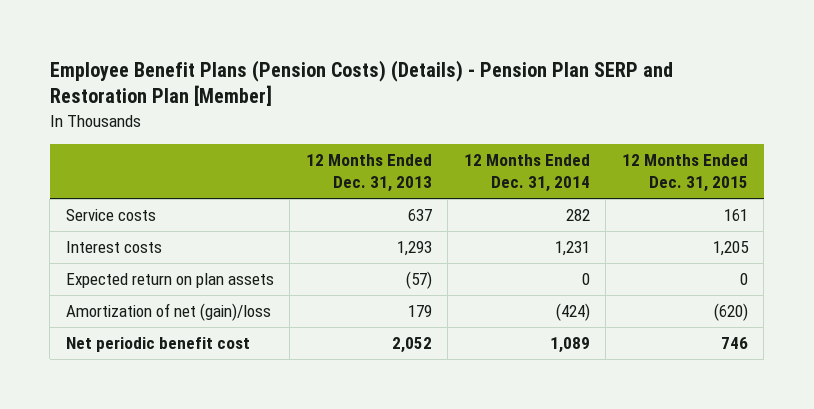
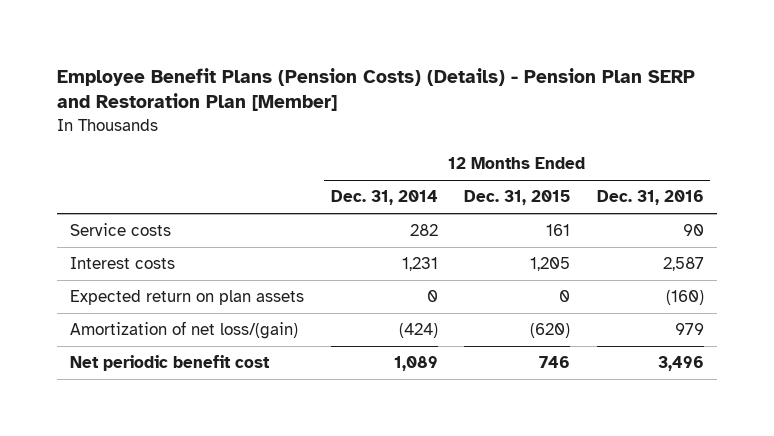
[305,154,432,193] 12 Months Ended Dec. 31, 2013 -> none
none -> [596,190,704,206] Dec. 31, 2016
[65,303,271,322] Amortization of net (gain)/loss -> [70,321,299,340] Amortization of net loss/(gain)

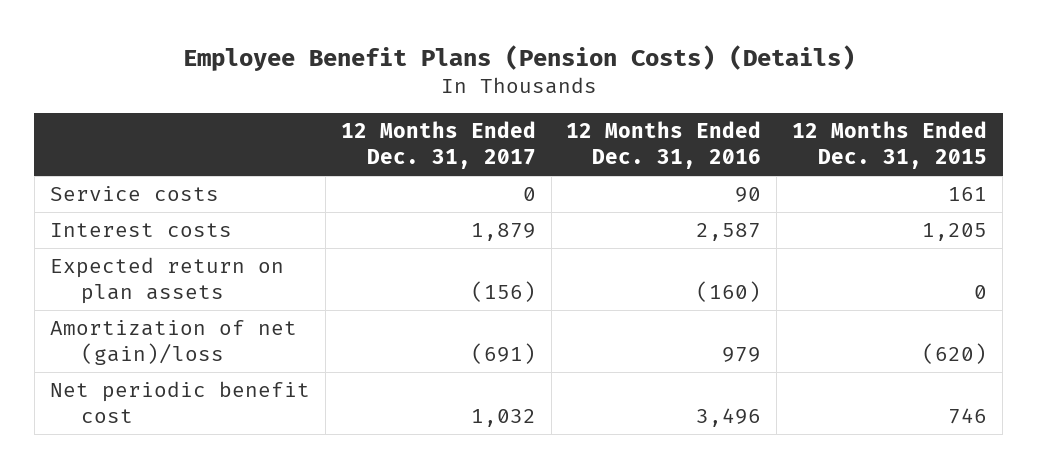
[57,67,696,112] Employee Benefit Plans (Pension Costs) (Details) - Pension Plan SERP and Restoration Plan [Member] -> [182,44,855,71] Employee Benefit Plans (Pension Costs) (Details)
[330,190,438,206] Dec. 31, 2014 -> none
none -> [340,121,536,170] 12 Months Ended Dec. 31, 2017
[70,321,299,340] Amortization of net loss/(gain) -> [49,320,297,365] Amortization of net (gain)/loss

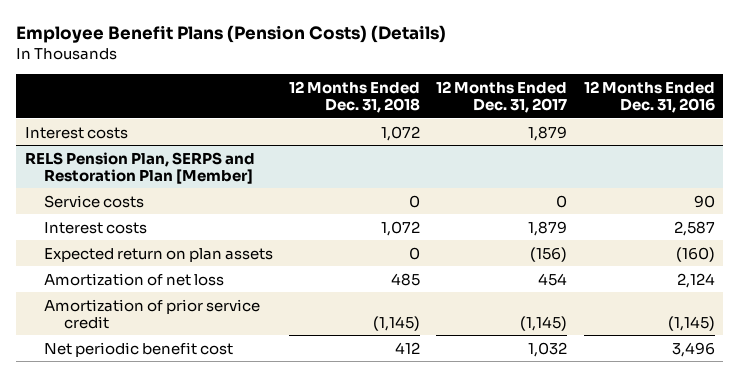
[792,121,988,170] 12 Months Ended Dec. 31, 2015 -> none
none -> [289,80,421,114] 12 Months Ended Dec. 31, 2018
none -> [24,126,128,139] Interest costs
none -> [24,151,255,184] RELS Pension Plan, SERPS and Restoration Plan [Member]
[49,320,297,365] Amortization of net (gain)/loss -> [44,272,225,286] Amortization of net loss
[470,342,536,364] (691) -> [538,272,568,286] 454
[722,346,762,362] 979 -> [676,272,715,288] 2,124
none -> [44,298,261,329] Amortization of prior service credit

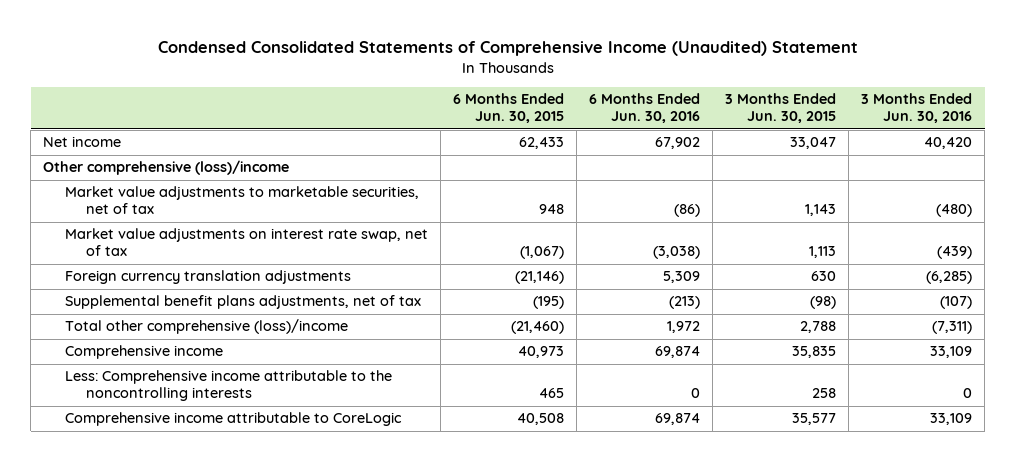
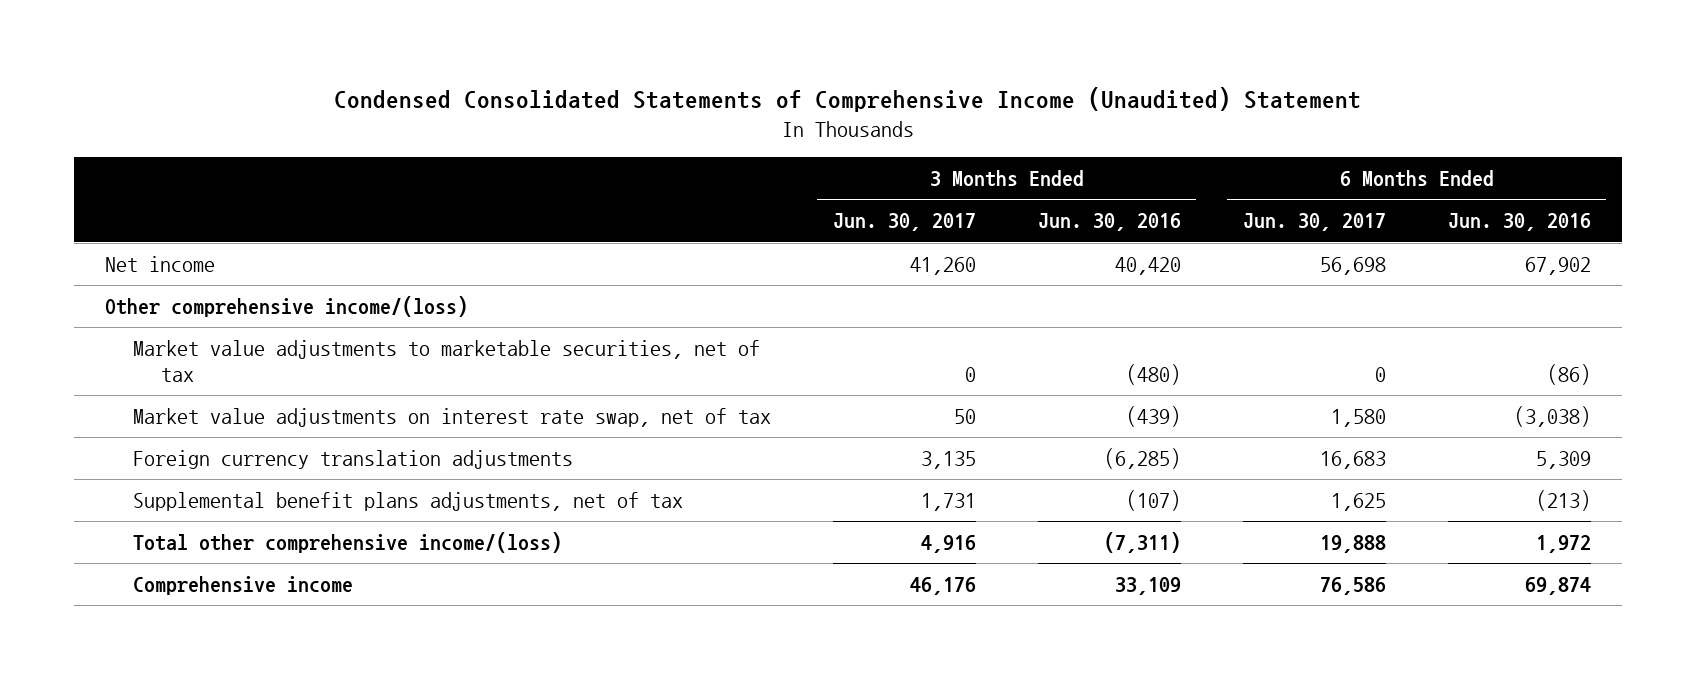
[452,93,564,124] 6 Months Ended Jun. 30, 2015 -> none
[724,93,836,124] 3 Months Ended Jun. 30, 2015 -> none
none -> [832,213,976,232] Jun. 30, 2017
none -> [1242,213,1386,232] Jun. 30, 2017
[43,160,290,176] Other comprehensive (loss)/income -> [104,295,468,317] Other comprehensive income/(loss)
[64,319,348,335] Total other comprehensive (loss)/income -> [132,531,562,553] Total other comprehensive income/(loss)
[64,370,392,402] Less: Comprehensive income attributable to the noncontrolling interests -> none
[64,412,402,427] Comprehensive income attributable to CoreLogic -> none

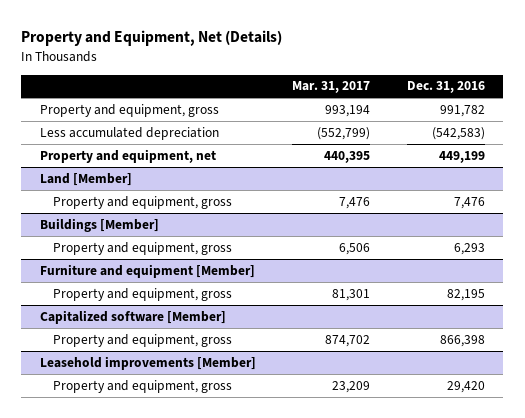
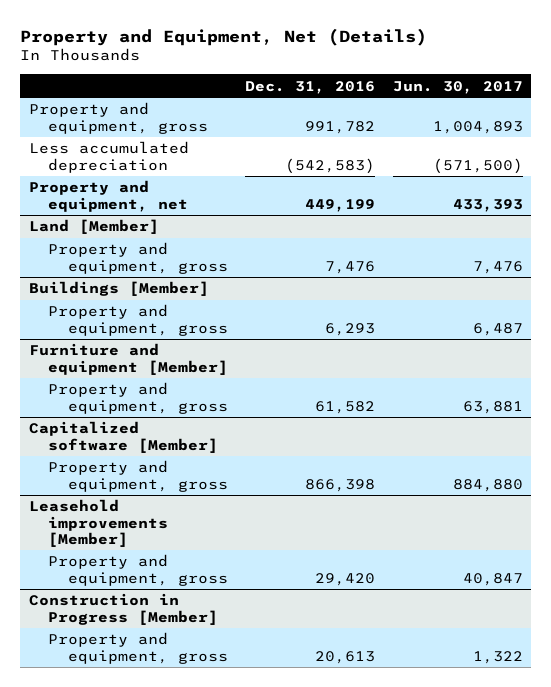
[292,81,371,94] Mar. 31, 2017 -> none
none -> [392,80,523,94] Jun. 30, 2017
[447,288,486,301] 82,195 -> [315,400,376,414] 61,582
none -> [28,593,219,625] Construction in Progress [Member]
none -> [48,632,228,664] Property and equipment, gross

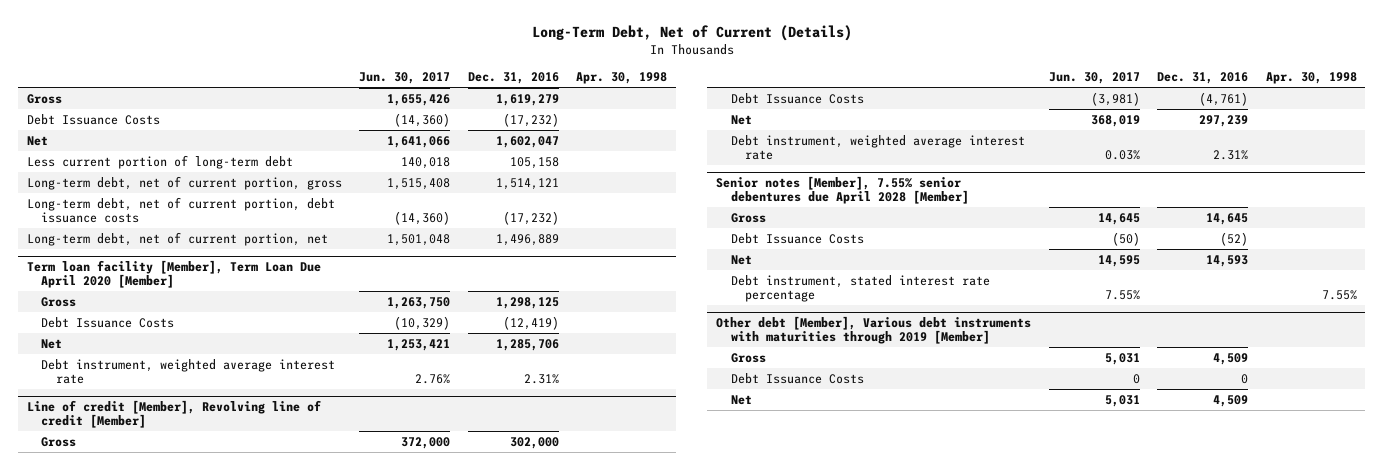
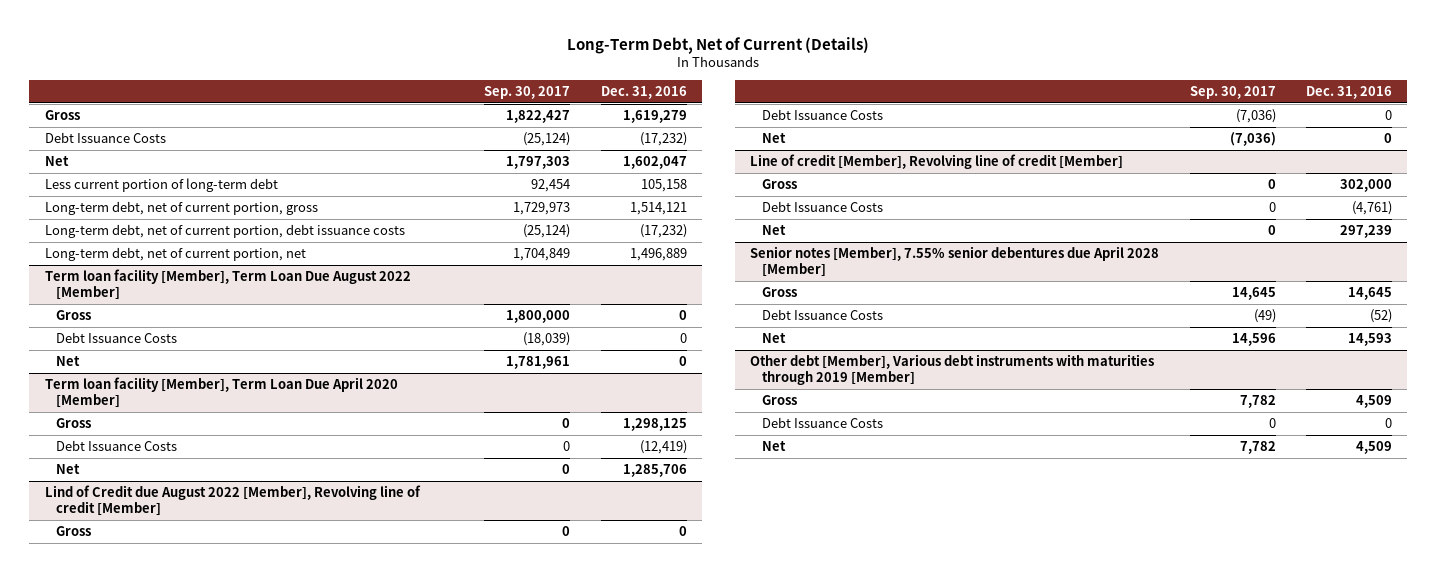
[359,72,451,85] Jun. 30, 2017 -> none
[576,72,668,85] Apr. 30, 1998 -> none
none -> [484,86,571,100] Sep. 30, 2017
none -> [44,269,411,301] Term loan facility [Member], Term Loan Due August 2022 [Member]
none -> [56,310,92,321] Gross
none -> [56,332,178,344] Debt Issuance Costs
none -> [56,356,81,367] Net
[41,358,336,384] Debt instrument, weighted average interest rate -> none
none -> [44,485,421,517] Lind of Credit due August 2022 [Member], Revolving line of credit [Member]
none -> [56,526,92,537] Gross
none -> [761,109,883,121] Debt Issuance Costs
none -> [761,133,786,144] Net
[730,134,1025,160] Debt instrument, weighted average interest rate -> none
[730,274,990,302] Debt instrument, stated interest rate percentage -> none

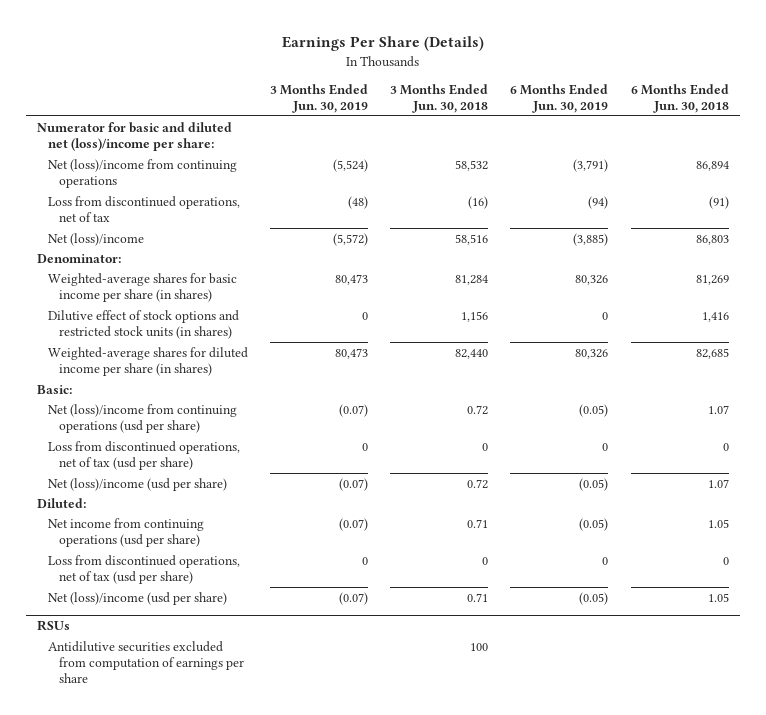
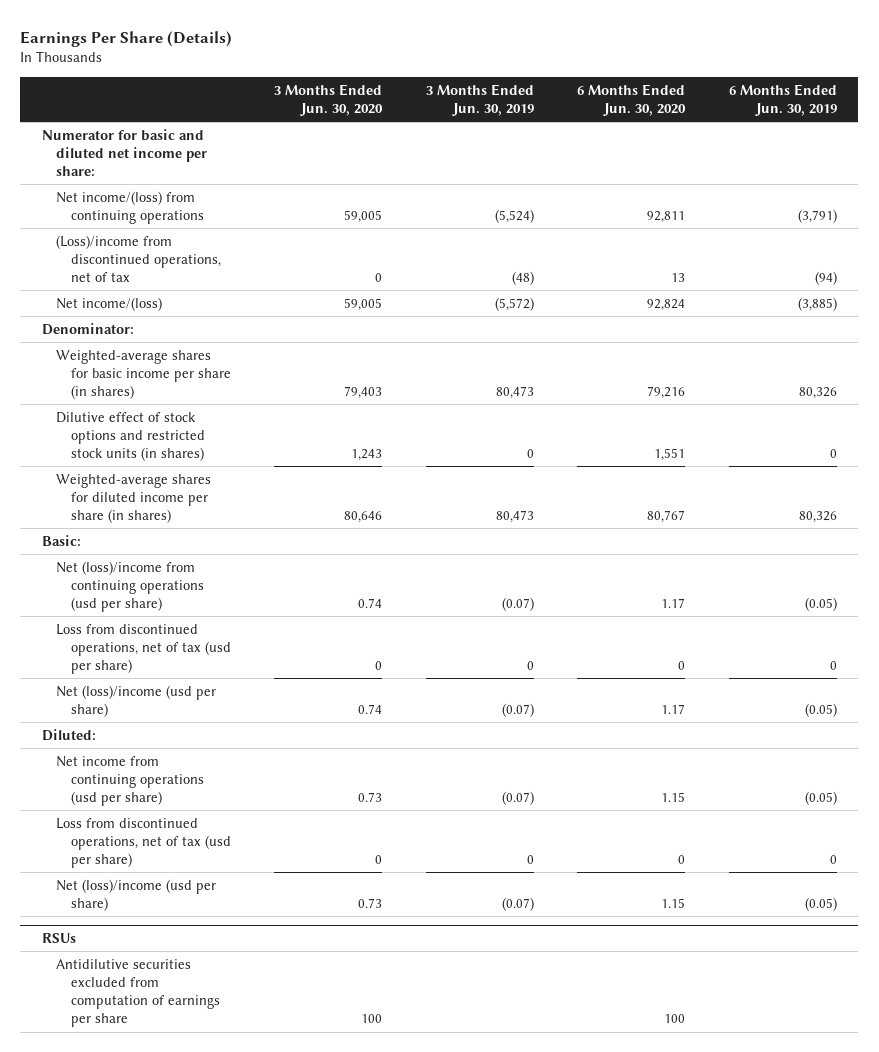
[390,83,489,114] 3 Months Ended Jun. 30, 2018 -> none
[630,83,729,114] 6 Months Ended Jun. 30, 2018 -> none
none -> [274,83,384,116] 3 Months Ended Jun. 30, 2020
none -> [577,83,687,116] 6 Months Ended Jun. 30, 2020
[37,121,233,151] Numerator for basic and diluted net (loss)/income per share: -> [41,128,208,177] Numerator for basic and diluted net income per share:
[47,158,237,188] Net (loss)/income from continuing operations -> [56,190,205,224] Net income/(loss) from continuing operations
[47,195,240,222] Loss from discontinued operations, net of tax -> [56,234,222,283] (Loss)/income from discontinued operations, net of tax
[47,232,144,246] Net (loss)/income -> [56,296,163,311] Net income/(loss)

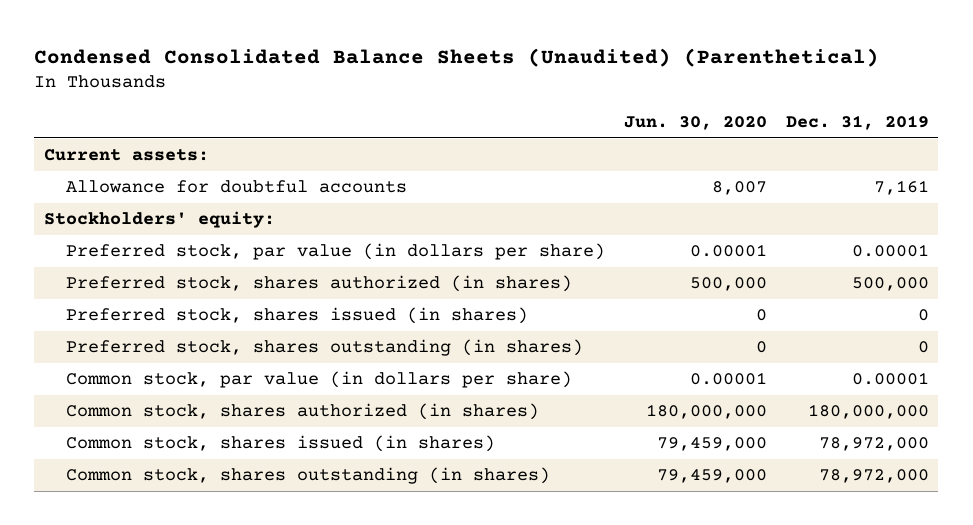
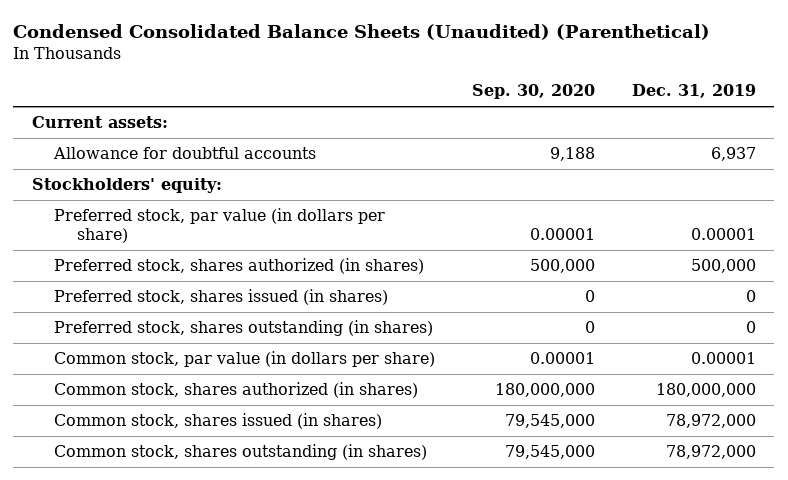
[624,115,768,130] Jun. 30, 2020 -> none
none -> [472,84,596,100] Sep. 30, 2020
[873,180,929,196] 7,161 -> [710,147,756,162] 6,937

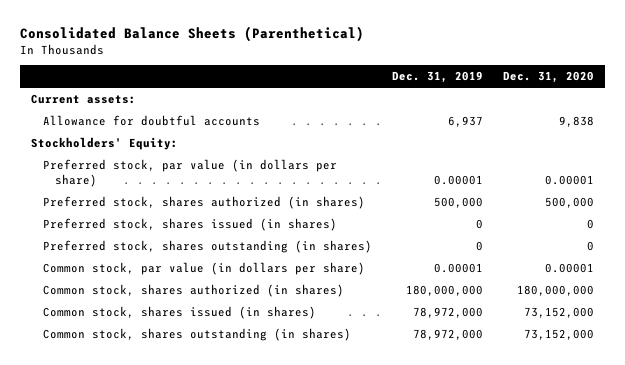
[13,23,711,40] Condensed Consolidated Balance Sheets (Unaudited) (Parenthetical) -> [20,26,365,43] Consolidated Balance Sheets (Parenthetical)
[472,84,596,100] Sep. 30, 2020 -> none
none -> [503,71,595,84] Dec. 31, 2020
[31,178,222,194] Stockholders' equity: -> [30,136,178,150] Stockholders' Equity:

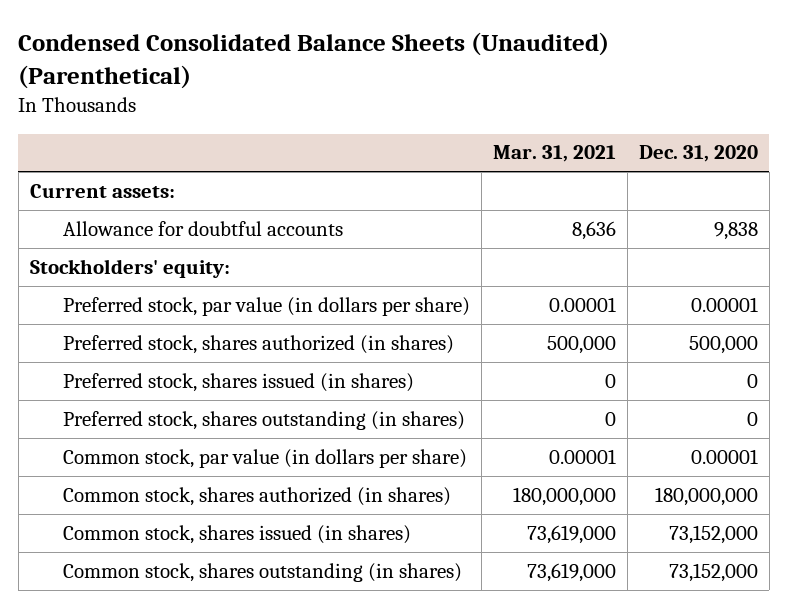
[20,26,365,43] Consolidated Balance Sheets (Parenthetical) -> [18,32,610,89] Condensed Consolidated Balance Sheets (Unaudited) (Parenthetical)
[392,71,484,84] Dec. 31, 2019 -> none
none -> [492,145,616,163] Mar. 31, 2021
[30,136,178,150] Stockholders' Equity: -> [29,258,230,278] Stockholders' equity:

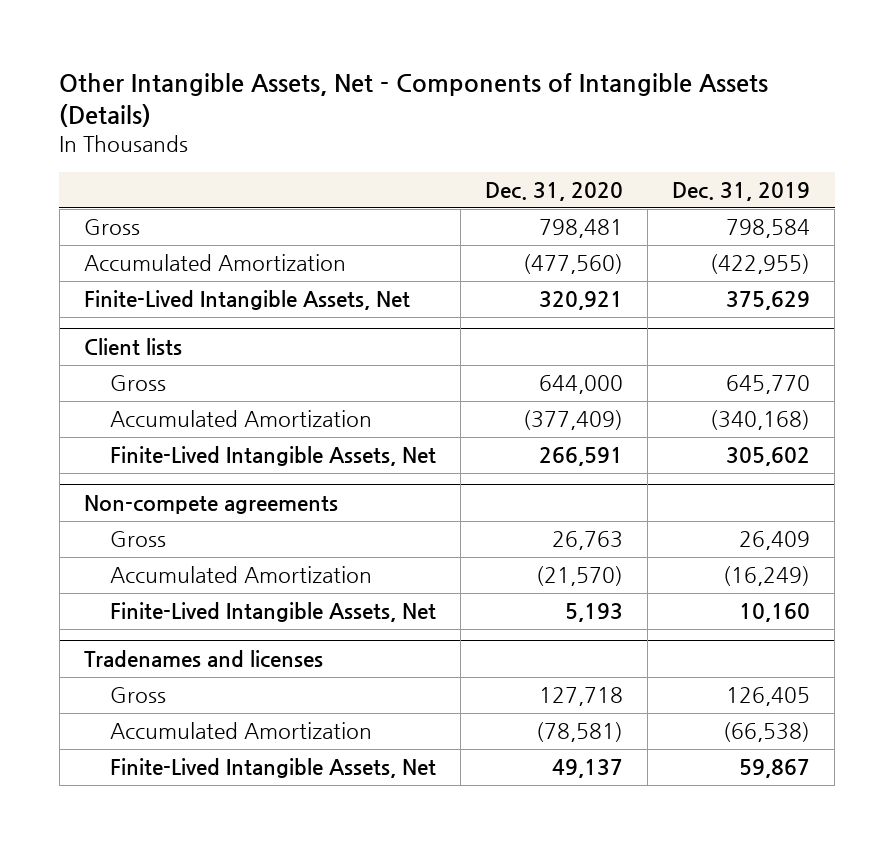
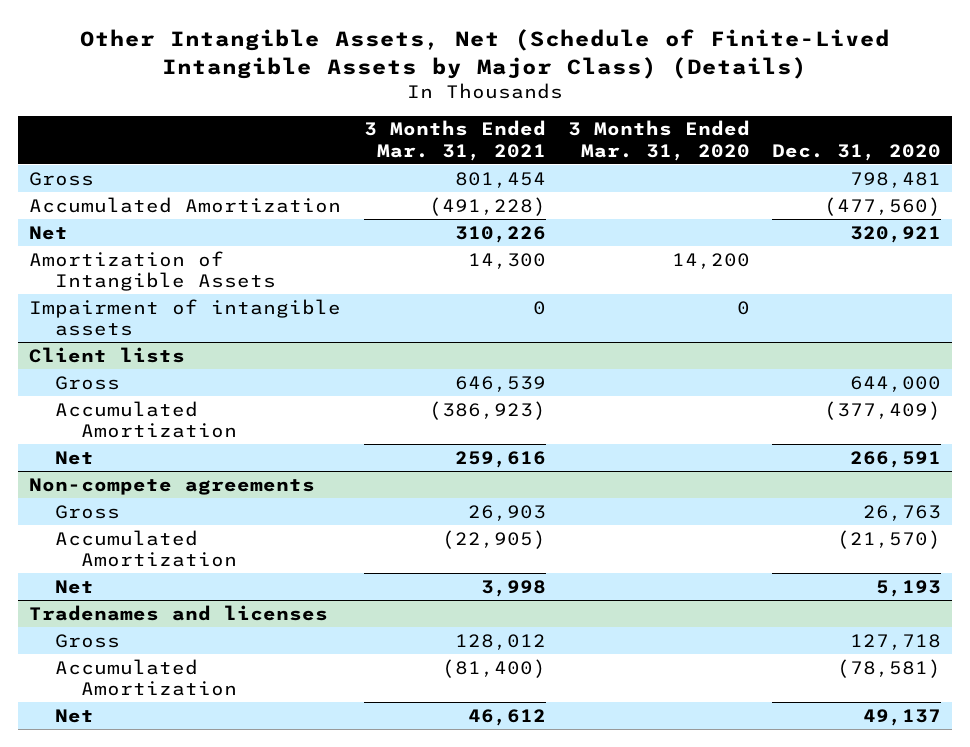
[59,73,769,128] Other Intangible Assets, Net - Components of Intangible Assets (Details) -> [80,29,891,79] Other Intangible Assets, Net (Schedule of Finite-Lived Intangible Assets by Major Class) (Details)
[672,182,811,202] Dec. 31, 2019 -> none
none -> [363,120,546,161] 3 Months Ended Mar. 31, 2021
none -> [567,120,750,161] 3 Months Ended Mar. 31, 2020
[83,290,410,311] Finite-Lived Intangible Assets, Net -> [29,225,69,240] Net
none -> [29,250,277,292] Amortization of Intangible Assets
none -> [29,298,342,337] Impairment of intangible assets
[110,446,437,467] Finite-Lived Intangible Assets, Net -> [55,450,95,465] Net
[110,602,437,623] Finite-Lived Intangible Assets, Net -> [55,579,95,594] Net
[110,758,437,779] Finite-Lived Intangible Assets, Net -> [55,708,95,723] Net

